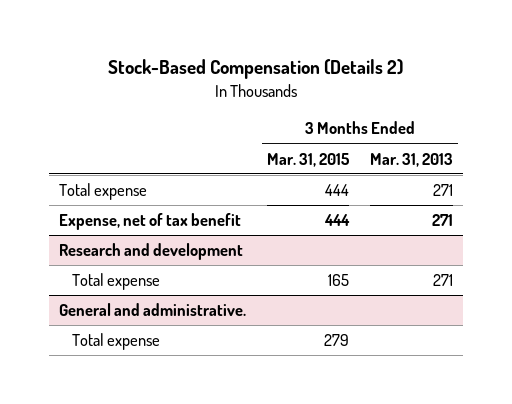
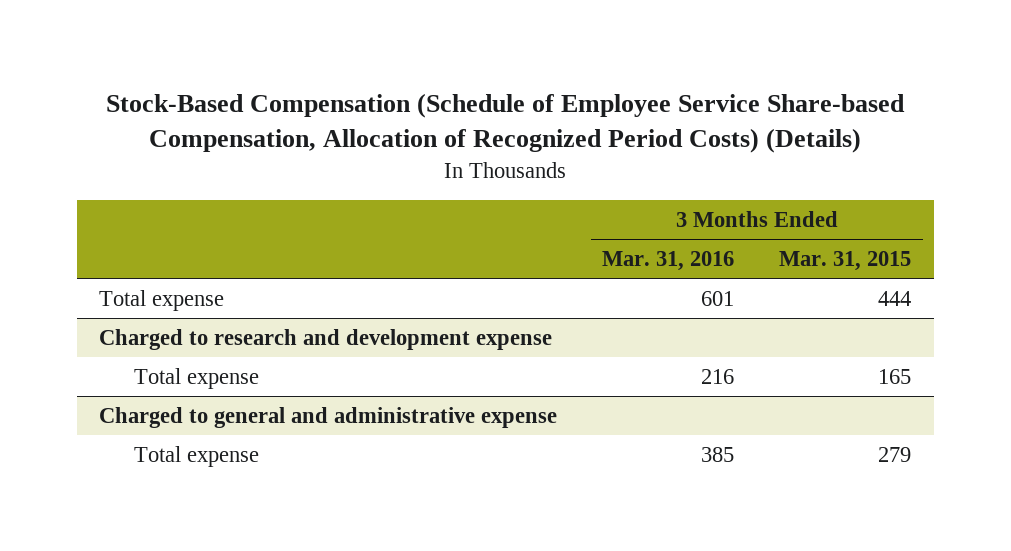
[107,59,403,80] Stock-Based Compensation (Details 2) -> [106,92,906,154] Stock-Based Compensation (Schedule of Employee Service Share-based Compensation, Allocation of Recognized Period Costs) (Details)
[369,152,453,167] Mar. 31, 2013 -> none
none -> [602,251,735,272] Mar. 31, 2016
[58,213,241,231] Expense, net of tax benefit -> none
[58,243,243,261] Research and development -> [99,328,553,350] Charged to research and development expense
[58,303,246,317] General and administrative. -> [99,406,558,428] Charged to general and administrative expense

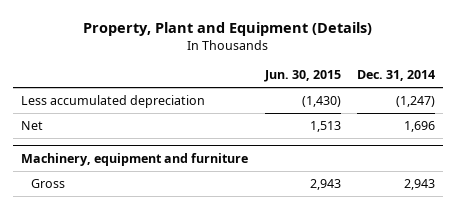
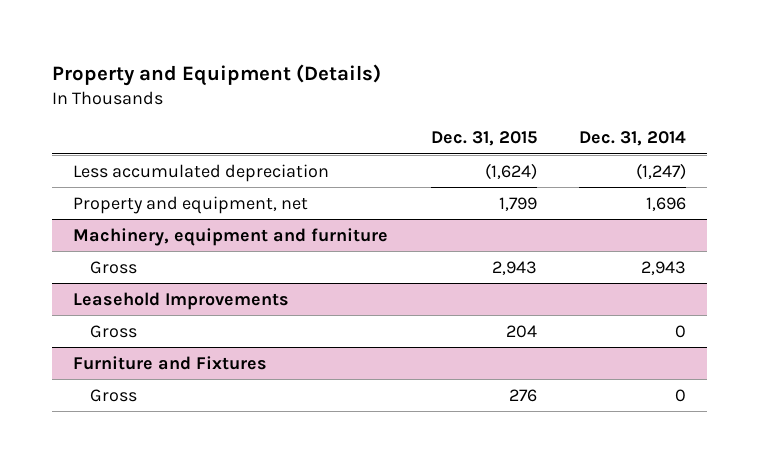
[83,21,373,36] Property, Plant and Equipment (Details) -> [52,63,382,86] Property and Equipment (Details)
[263,70,341,83] Jun. 30, 2015 -> none
none -> [430,131,537,147] Dec. 31, 2015
[21,121,44,131] Net -> [73,195,309,214] Property and equipment, net
none -> [73,291,290,310] Leasehold Improvements
none -> [90,324,138,338] Gross
none -> [73,355,268,370] Furniture and Fixtures
none -> [90,388,138,402] Gross

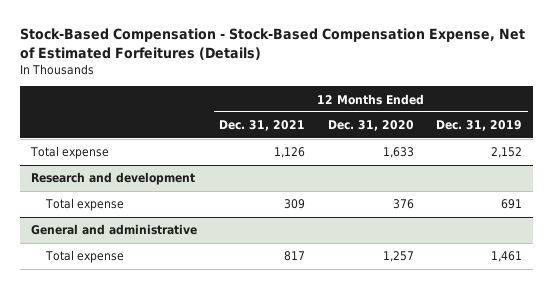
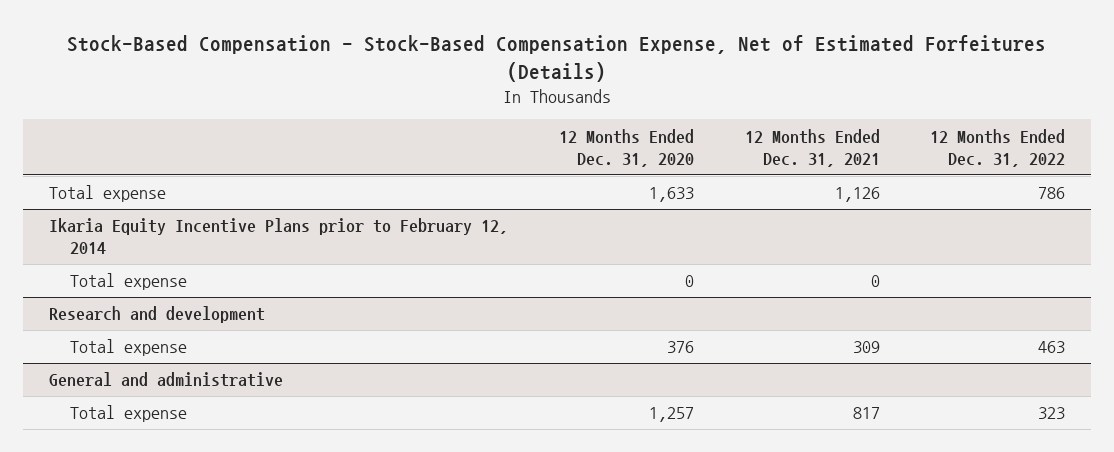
[436,120,523,132] Dec. 31, 2019 -> none
none -> [930,128,1066,167] 12 Months Ended Dec. 31, 2022
none -> [48,218,508,255] Ikaria Equity Incentive Plans prior to February 12, 2014
none -> [70,273,188,291] Total expense

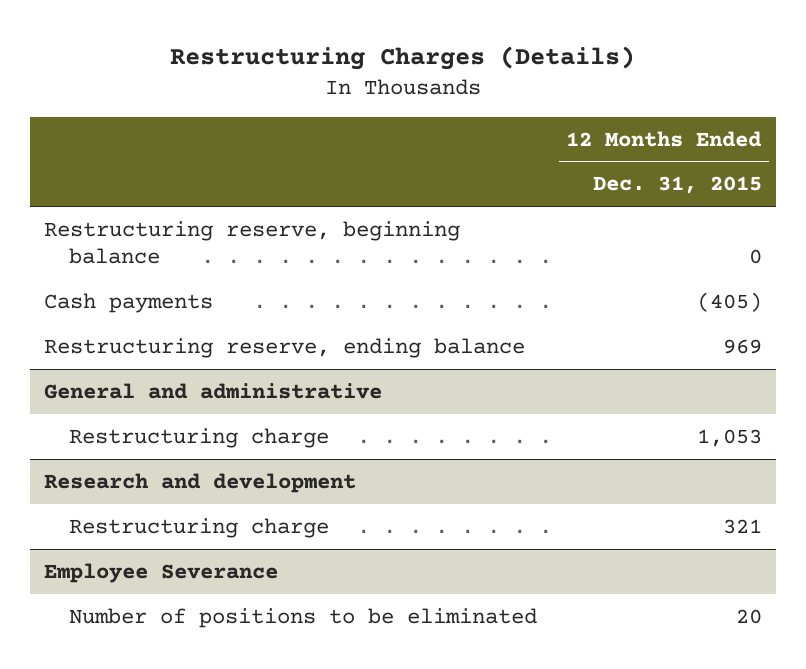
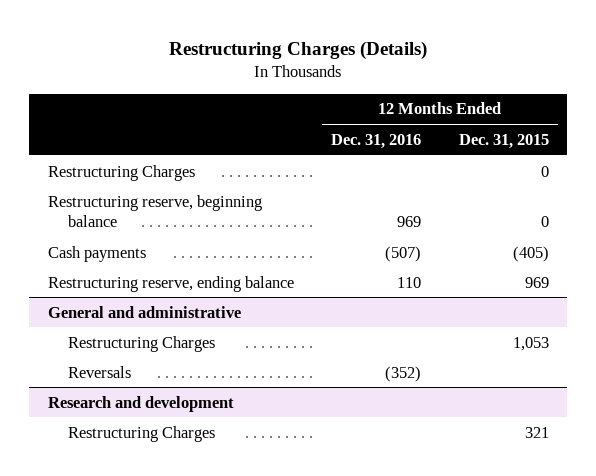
none -> [331,133,422,149] Dec. 31, 2016
none -> [47,164,195,181] Restructuring Charges
[69,427,330,448] Restructuring charge -> [68,335,216,352] Restructuring Charges
none -> [68,365,132,378] Reversals
[44,562,279,583] Employee Severance -> none
[69,607,538,628] Number of positions to be eliminated -> none
[69,517,330,538] Restructuring charge -> [68,425,216,442] Restructuring Charges

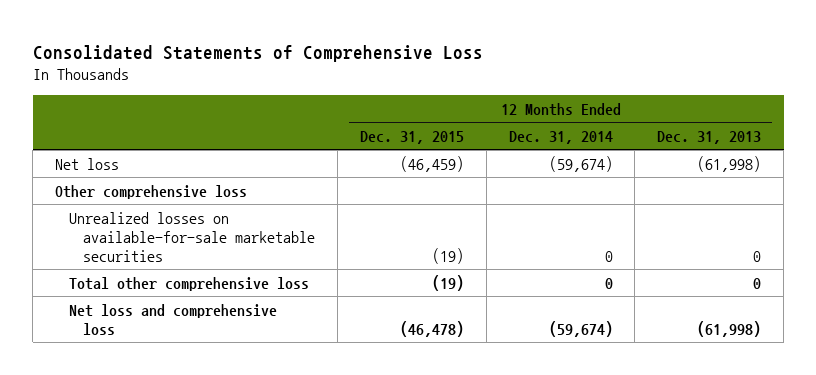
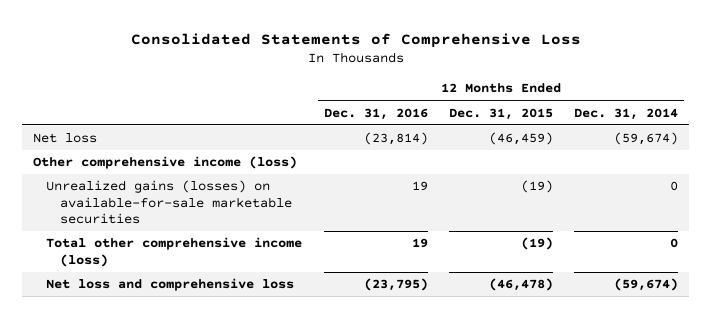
[657,130,762,144] Dec. 31, 2013 -> none
none -> [323,107,428,120] Dec. 31, 2016
[54,184,247,199] Other comprehensive loss -> [32,156,297,170] Other comprehensive income (loss)
[69,211,316,262] Unrealized losses on available-for-sale marketable securities -> [46,180,292,224] Unrealized gains (losses) on available-for-sale marketable securities
[69,276,310,291] Total other comprehensive loss -> [46,237,303,267] Total other comprehensive income (loss)

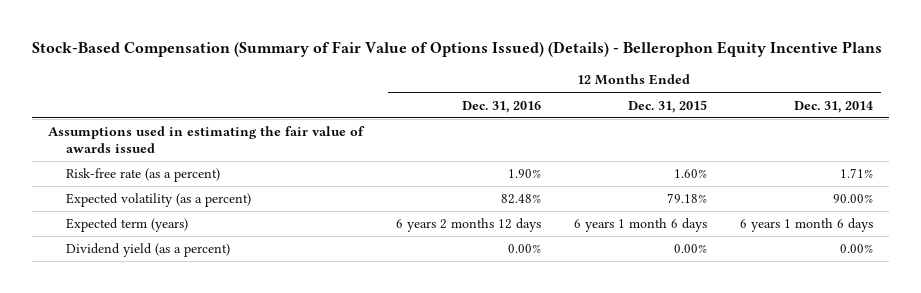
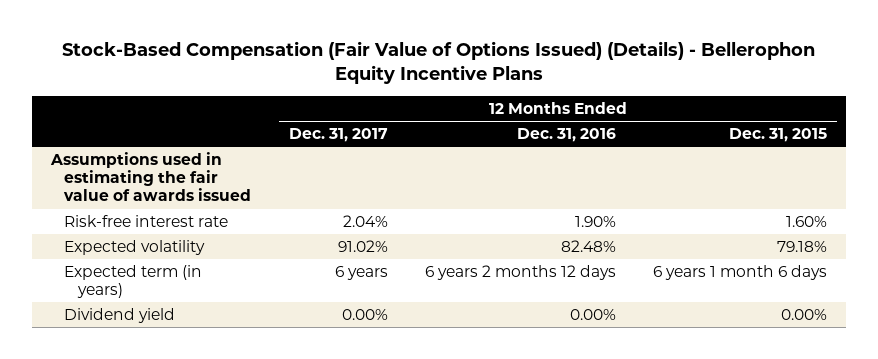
[31,41,882,58] Stock-Based Compensation (Summary of Fair Value of Options Issued) (Details) - Bellerophon Equity Incentive Plans -> [62,41,816,85] Stock-Based Compensation (Fair Value of Options Issued) (Details) - Bellerophon Equity Incentive Plans
[793,100,873,113] Dec. 31, 2014 -> none
none -> [288,128,388,143] Dec. 31, 2017
[65,168,220,183] Risk-free rate (as a percent) -> [64,215,229,228] Risk-free interest rate
[65,193,251,208] Expected volatility (as a percent) -> [64,240,206,256] Expected volatility
[65,218,188,233] Expected term (years) -> [64,265,203,299] Expected term (in years)
[65,243,230,258] Dividend yield (as a percent) -> [64,308,176,324] Dividend yield

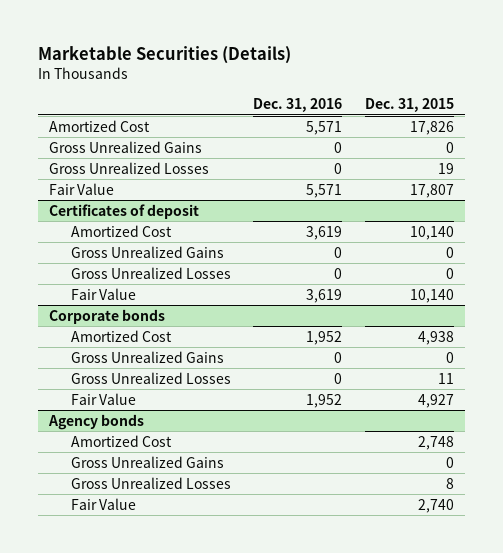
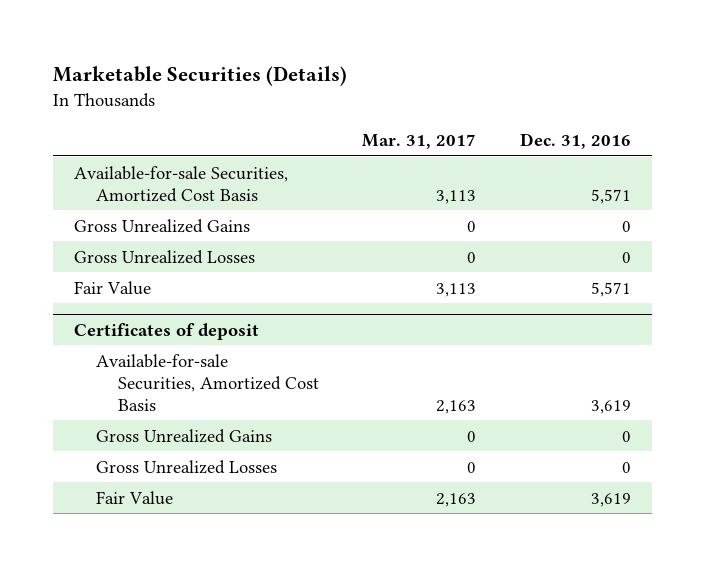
[364,98,454,113] Dec. 31, 2015 -> none
none -> [362,133,477,149] Mar. 31, 2017
[49,119,151,132] Amortized Cost -> [74,165,289,202] Available-for-sale Securities, Amortized Cost Basis
[70,224,172,237] Amortized Cost -> [96,353,319,411] Available-for-sale Securities, Amortized Cost Basis
[49,308,166,324] Corporate bonds -> none
[70,329,172,342] Amortized Cost -> none
[70,350,224,363] Gross Unrealized Gains -> none
[70,371,231,384] Gross Unrealized Losses -> none
[70,392,136,405] Fair Value -> none
[48,413,145,430] Agency bonds -> none
[70,434,172,447] Amortized Cost -> none
[70,455,224,468] Gross Unrealized Gains -> none
[70,476,231,489] Gross Unrealized Losses -> none
[70,497,136,510] Fair Value -> none

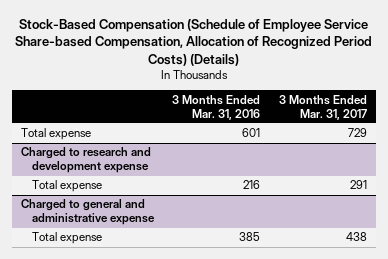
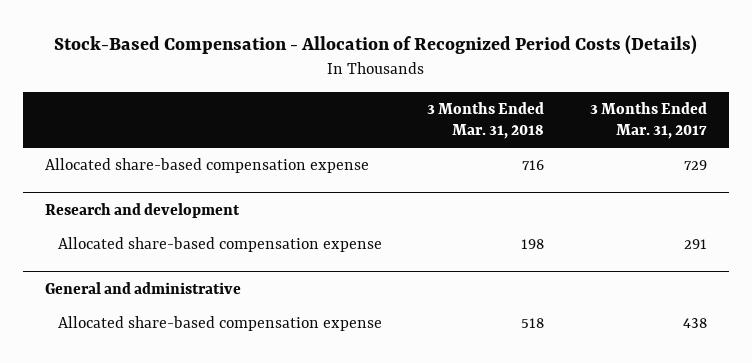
[14,19,372,66] Stock-Based Compensation (Schedule of Employee Service Share-based Compensation, Allocation of Recognized Period Costs) (Details) -> [53,35,697,56] Stock-Based Compensation - Allocation of Recognized Period Costs (Details)
[172,94,261,120] 3 Months Ended Mar. 31, 2016 -> none
none -> [427,102,545,140] 3 Months Ended Mar. 31, 2018
[20,128,91,141] Total expense -> [45,158,370,174] Allocated share-based compensation expense
[20,147,151,174] Charged to research and development expense -> [45,202,241,218] Research and development
[31,180,102,193] Total expense -> [57,237,382,253] Allocated share-based compensation expense
[20,199,155,226] Charged to general and administrative expense -> [45,281,242,294] General and administrative
[31,232,102,245] Total expense -> [57,316,382,332] Allocated share-based compensation expense

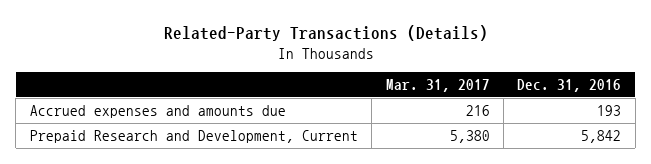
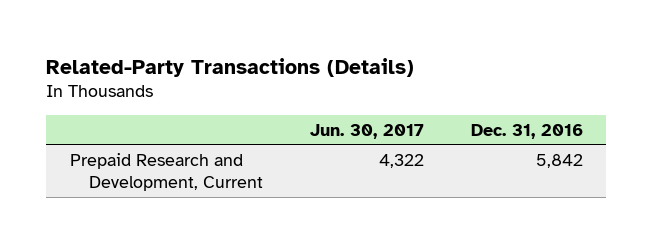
[385,78,490,92] Mar. 31, 2017 -> none
none -> [310,123,425,139] Jun. 30, 2017
[29,105,286,119] Accrued expenses and amounts due -> none

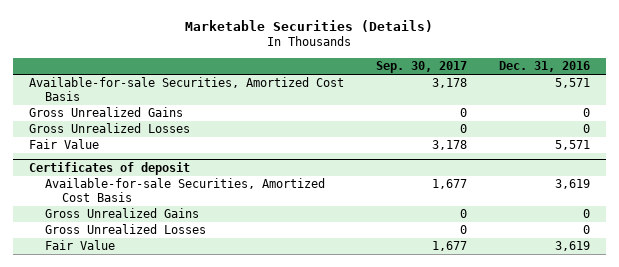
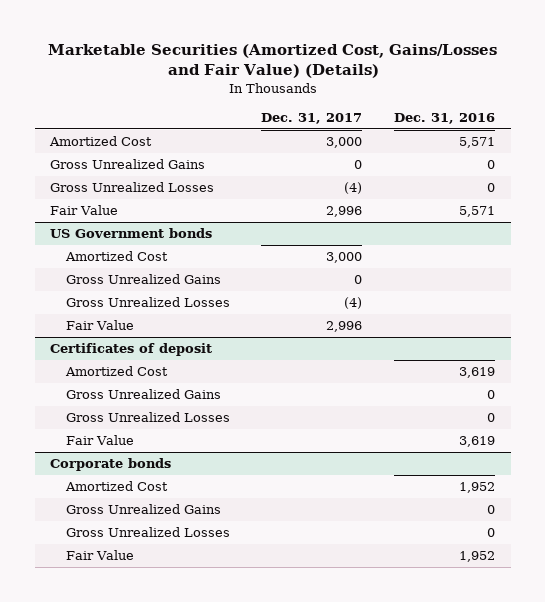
[185,19,434,32] Marketable Securities (Details) -> [47,43,497,79] Marketable Securities (Amortized Cost, Gains/Losses and Fair Value) (Details)
[375,61,467,74] Sep. 30, 2017 -> none
none -> [261,113,363,125] Dec. 31, 2017
[28,77,344,101] Available-for-sale Securities, Amortized Cost Basis -> [49,136,153,147] Amortized Cost
none -> [50,228,213,239] US Government bonds
none -> [64,251,168,262] Amortized Cost
none -> [65,274,221,285] Gross Unrealized Gains
none -> [65,297,230,308] Gross Unrealized Losses
none -> [65,320,134,331] Fair Value
[45,178,326,202] Available-for-sale Securities, Amortized Cost Basis -> [64,366,168,377] Amortized Cost
none -> [50,458,172,472] Corporate bonds
none -> [64,481,168,492] Amortized Cost
none -> [65,504,221,515] Gross Unrealized Gains
none -> [65,527,230,538] Gross Unrealized Losses
none -> [65,550,134,561] Fair Value

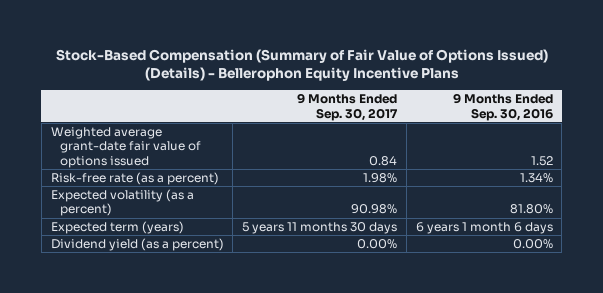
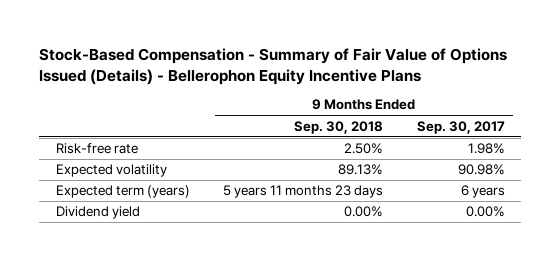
[55,48,548,82] Stock-Based Compensation (Summary of Fair Value of Options Issued) (Details) - Bellerophon Equity Incentive Plans -> [39,47,508,85] Stock-Based Compensation - Summary of Fair Value of Options Issued (Details) - Bellerophon Equity Incentive Plans
[452,93,553,121] 9 Months Ended Sep. 30, 2016 -> none
none -> [294,120,384,134] Sep. 30, 2018
[50,126,201,168] Weighted average grant-date fair value of options issued -> none
[50,171,219,185] Risk-free rate (as a percent) -> [55,143,138,155] Risk-free rate
[50,188,194,217] Expected volatility (as a percent) -> [55,164,167,178] Expected volatility
[242,221,398,234] 5 years 11 months 30 days -> [460,185,505,199] 6 years
[50,237,224,251] Dividend yield (as a percent) -> [55,206,140,220] Dividend yield

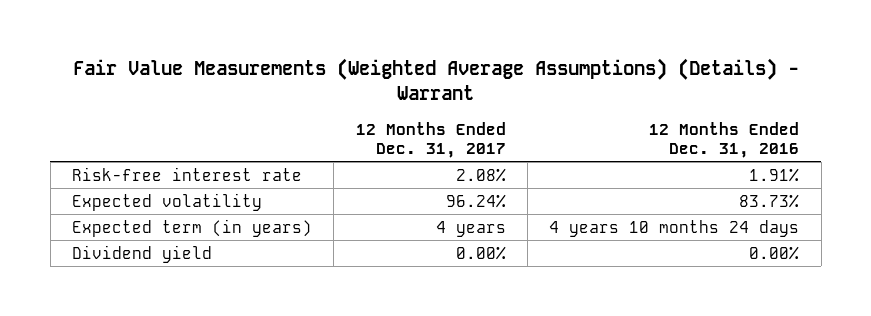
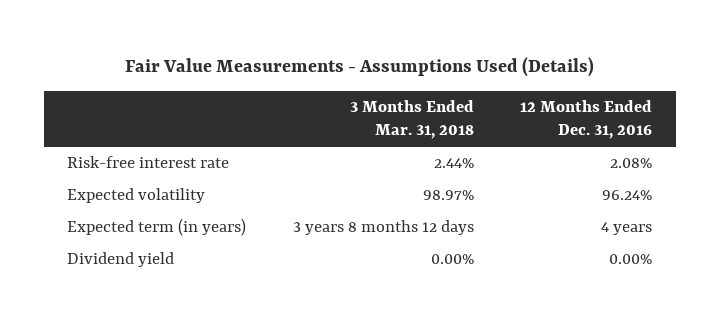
[72,58,799,101] Fair Value Measurements (Weighted Average Assumptions) (Details) - Warrant -> [124,57,594,78] Fair Value Measurements - Assumptions Used (Details)
[355,121,506,158] 12 Months Ended Dec. 31, 2017 -> none
none -> [349,99,474,140] 3 Months Ended Mar. 31, 2018
[749,167,800,182] 1.91% -> [610,158,653,169] 2.08%
[739,193,800,208] 83.73% -> [602,190,653,201] 96.24%
[549,219,800,237] 4 years 10 months 24 days -> [601,222,653,236] 4 years

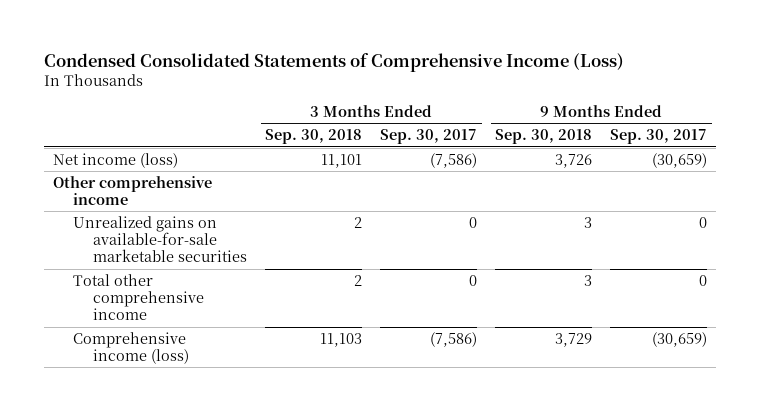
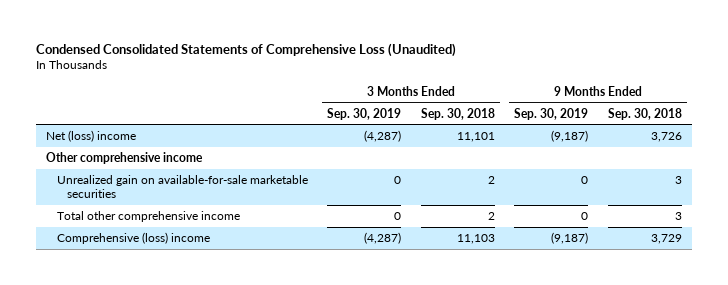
[44,52,625,72] Condensed Consolidated Statements of Comprehensive Income (Loss) -> [36,42,457,57] Condensed Consolidated Statements of Comprehensive Loss (Unaudited)
[380,129,478,145] Sep. 30, 2017 -> none
[610,129,708,145] Sep. 30, 2017 -> none
none -> [327,107,402,120] Sep. 30, 2019
none -> [514,107,589,120] Sep. 30, 2019
[53,152,179,168] Net income (loss) -> [45,130,136,143] Net (loss) income
[73,215,247,263] Unrealized gains on available-for-sale marketable securities -> [56,175,308,198] Unrealized gain on available-for-sale marketable securities
[73,331,189,365] Comprehensive income (loss) -> [56,232,210,245] Comprehensive (loss) income

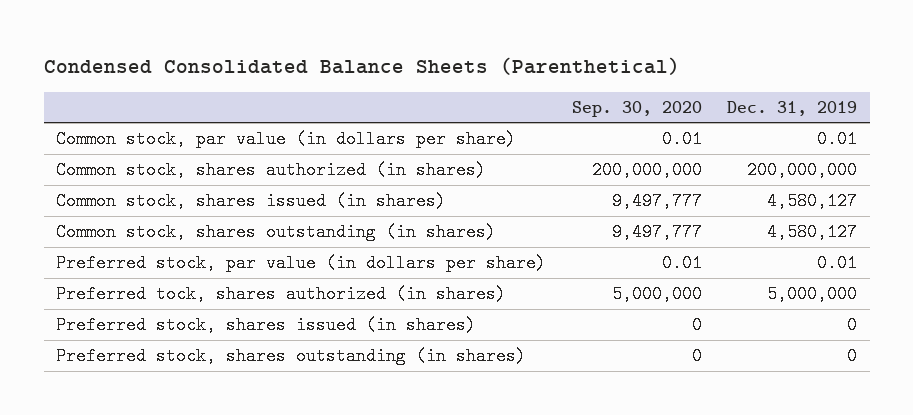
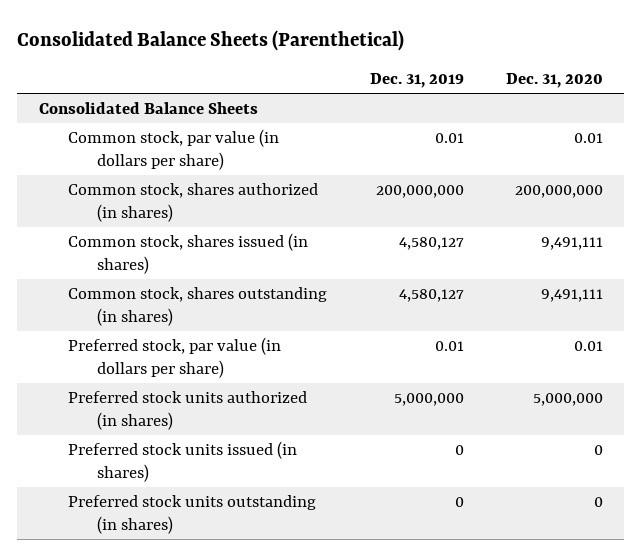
[43,56,680,75] Condensed Consolidated Balance Sheets (Parenthetical) -> [17,29,405,51] Consolidated Balance Sheets (Parenthetical)
[571,100,702,117] Sep. 30, 2020 -> none
none -> [506,73,604,89] Dec. 31, 2020
none -> [38,101,258,114] Consolidated Balance Sheets
[56,285,507,304] Preferred tock, shares authorized (in shares) -> [67,390,307,431] Preferred stock units authorized (in shares)
[56,316,477,335] Preferred stock, shares issued (in shares) -> [67,440,297,483] Preferred stock units issued (in shares)
[56,347,527,366] Preferred stock, shares outstanding (in shares) -> [67,494,316,535] Preferred stock units outstanding (in shares)

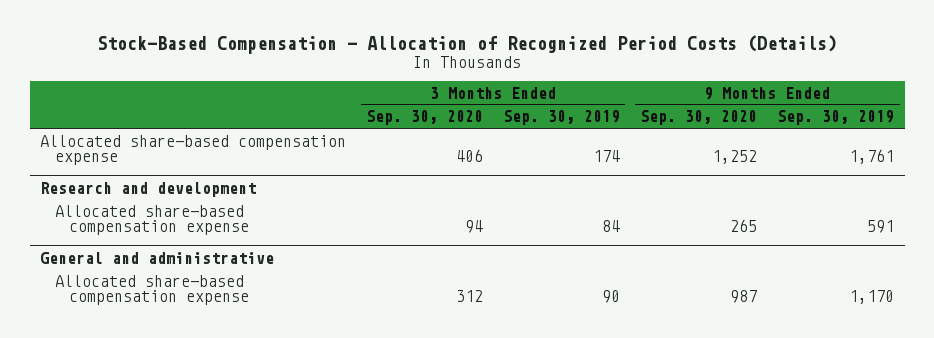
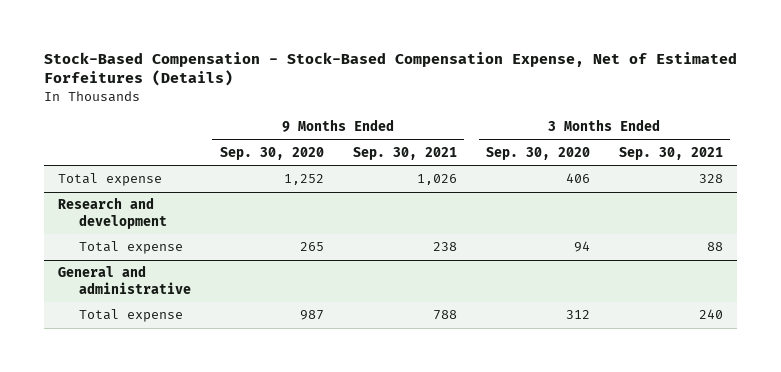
[97,34,838,54] Stock-Based Compensation - Allocation of Recognized Period Costs (Details) -> [43,51,737,87] Stock-Based Compensation - Stock-Based Compensation Expense, Net of Estimated Forfeitures (Details)
[503,110,621,126] Sep. 30, 2019 -> none
[777,110,895,126] Sep. 30, 2019 -> none
none -> [352,146,457,160] Sep. 30, 2021
none -> [618,146,723,160] Sep. 30, 2021
[39,134,346,166] Allocated share-based compensation expense -> [58,173,163,187] Total expense
[54,204,250,236] Allocated share-based compensation expense -> [78,241,183,255] Total expense
[54,274,250,306] Allocated share-based compensation expense -> [78,309,183,323] Total expense

